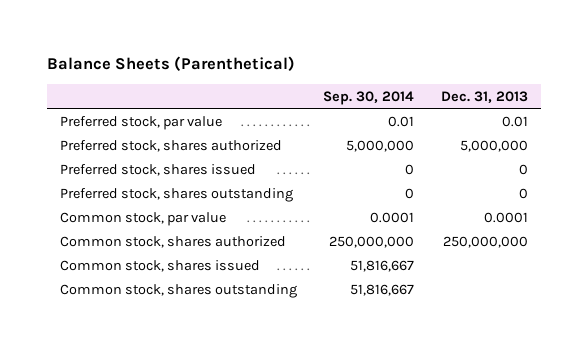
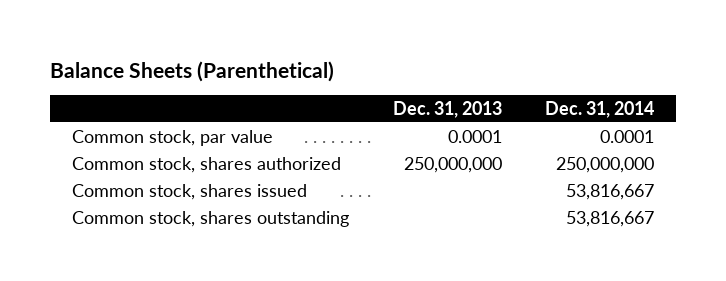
[323,90,415,105] Sep. 30, 2014 -> none
none -> [545,100,655,118] Dec. 31, 2014
[60,115,223,130] Preferred stock, par value -> none
[60,139,283,152] Preferred stock, shares authorized -> none
[60,163,257,176] Preferred stock, shares issued -> none
[60,187,294,202] Preferred stock, shares outstanding -> none

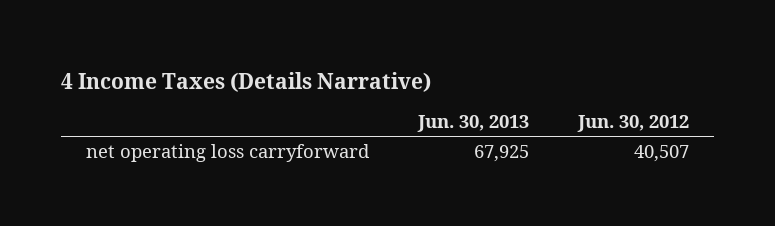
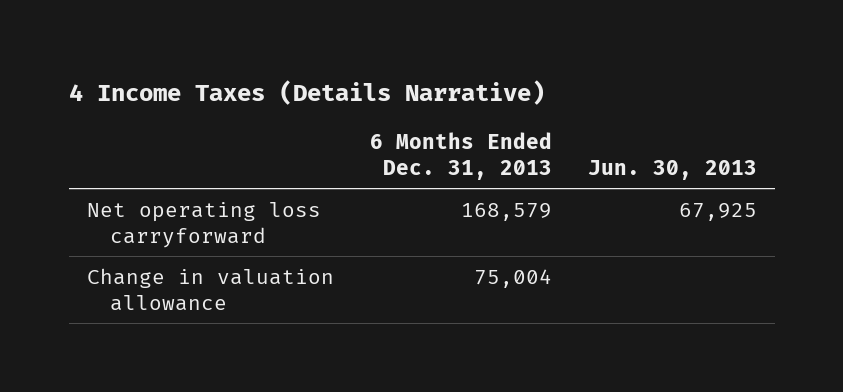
[576,115,689,133] Jun. 30, 2012 -> none
none -> [369,132,552,180] 6 Months Ended Dec. 31, 2013
[85,143,370,162] net operating loss carryforward -> [86,202,321,248] Net operating loss carryforward
none -> [86,268,334,311] Change in valuation allowance

